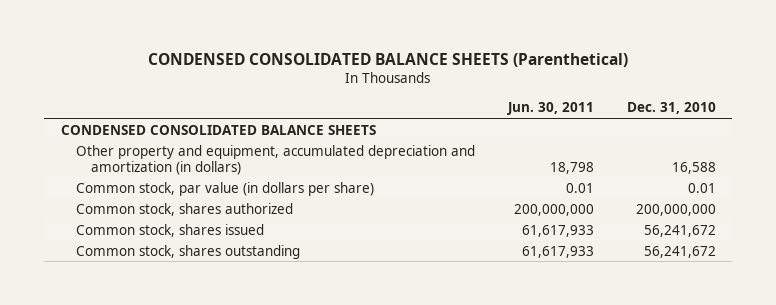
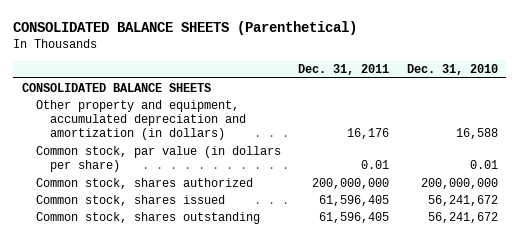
[148,53,629,68] CONDENSED CONSOLIDATED BALANCE SHEETS (Parenthetical) -> [12,20,357,35] CONSOLIDATED BALANCE SHEETS (Parenthetical)
[506,102,594,116] Jun. 30, 2011 -> none
none -> [298,64,390,76] Dec. 31, 2011
[60,124,376,135] CONDENSED CONSOLIDATED BALANCE SHEETS -> [21,82,211,92] CONSOLIDATED BALANCE SHEETS

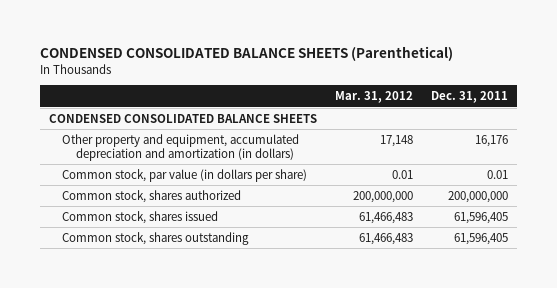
[12,20,357,35] CONSOLIDATED BALANCE SHEETS (Parenthetical) -> [39,45,453,61] CONDENSED CONSOLIDATED BALANCE SHEETS (Parenthetical)
[406,64,498,76] Dec. 31, 2010 -> none
none -> [334,91,413,104] Mar. 31, 2012
[21,82,211,92] CONSOLIDATED BALANCE SHEETS -> [48,113,317,123] CONDENSED CONSOLIDATED BALANCE SHEETS

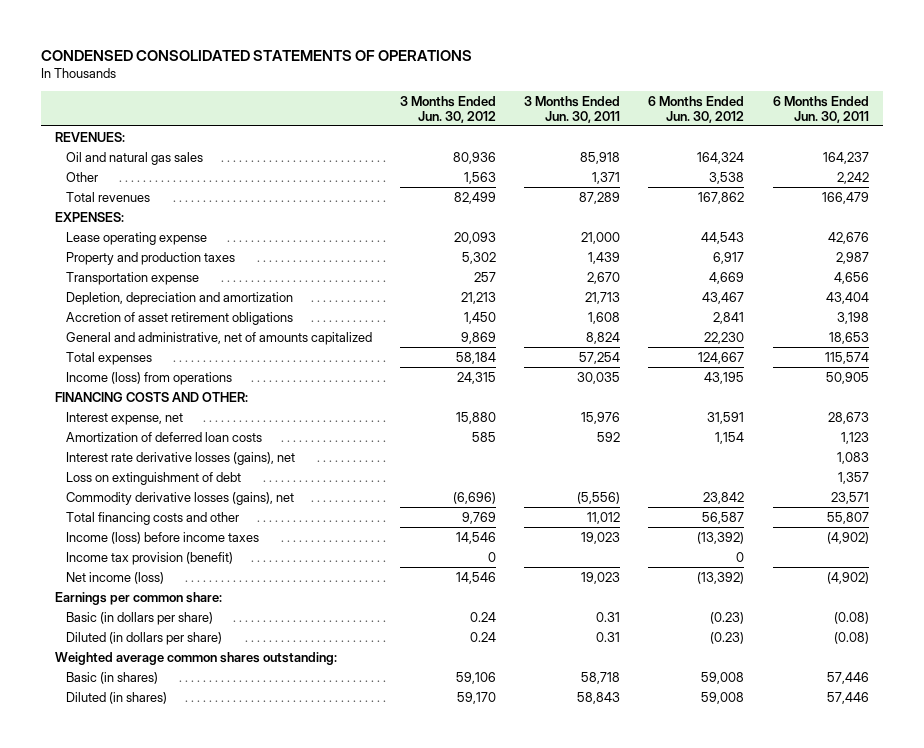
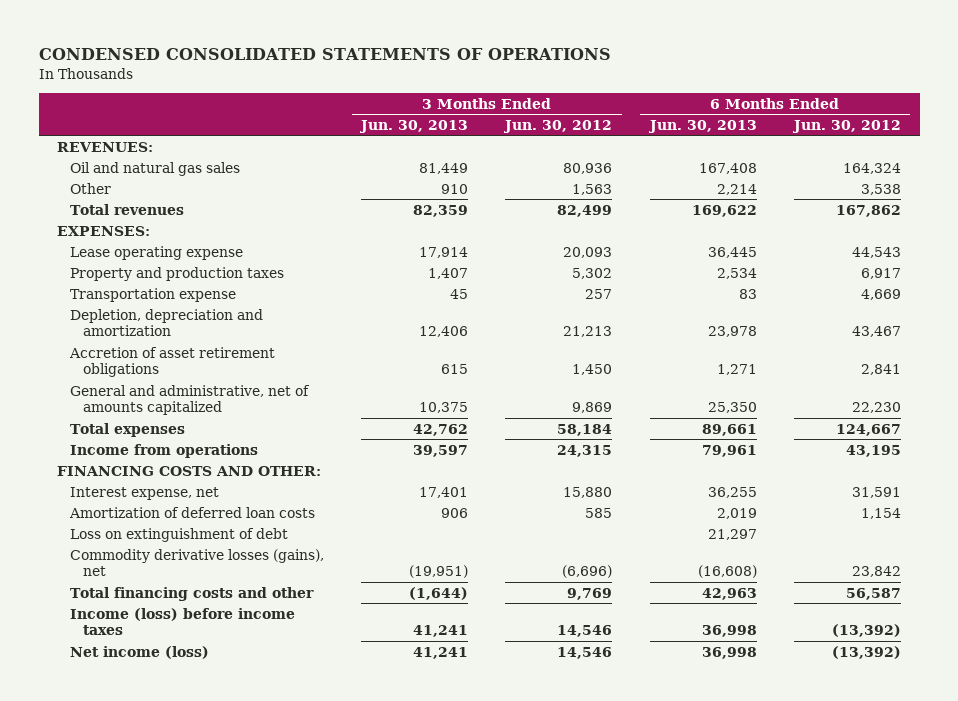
[524,95,621,123] 3 Months Ended Jun. 30, 2011 -> none
[772,95,869,123] 6 Months Ended Jun. 30, 2011 -> none
none -> [359,119,469,133] Jun. 30, 2013
none -> [647,119,757,133] Jun. 30, 2013
[65,371,232,385] Income (loss) from operations -> [69,443,258,458] Income from operations
[65,451,295,465] Interest rate derivative losses (gains), net -> none
[65,551,233,565] Income tax provision (benefit) -> none
[55,591,223,605] Earnings per common share: -> none
[65,611,213,625] Basic (in dollars per share) -> none
[65,631,222,645] Diluted (in dollars per share) -> none
[55,651,338,665] Weighted average common shares outstanding: -> none
[65,671,158,684] Basic (in shares) -> none
[65,691,167,704] Diluted (in shares) -> none

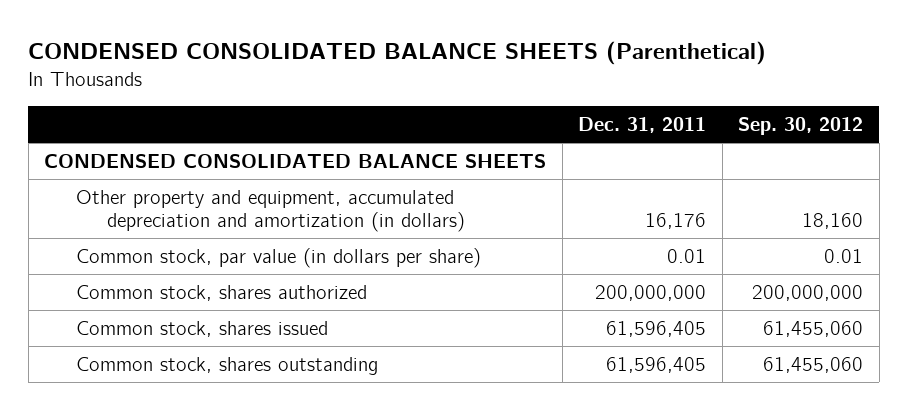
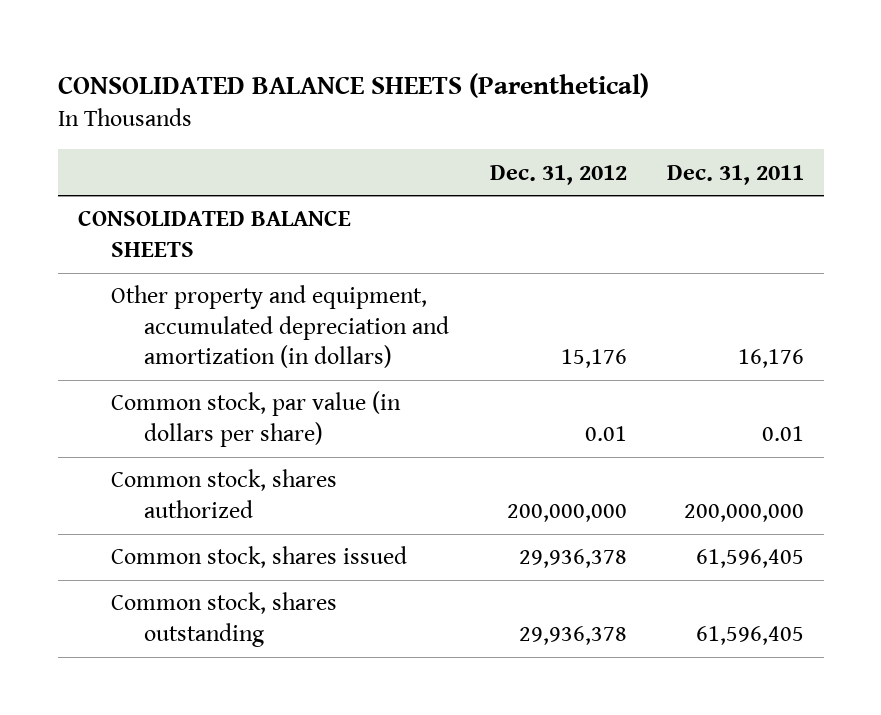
[28,41,767,66] CONDENSED CONSOLIDATED BALANCE SHEETS (Parenthetical) -> [57,73,649,99] CONSOLIDATED BALANCE SHEETS (Parenthetical)
[738,116,864,135] Sep. 30, 2012 -> none
none -> [489,164,627,185] Dec. 31, 2012
[44,153,547,168] CONDENSED CONSOLIDATED BALANCE SHEETS -> [77,211,351,257] CONSOLIDATED BALANCE SHEETS

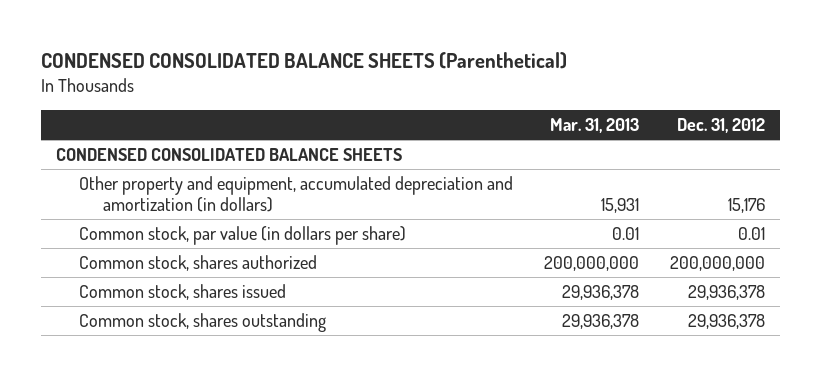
[57,73,649,99] CONSOLIDATED BALANCE SHEETS (Parenthetical) -> [40,52,567,70] CONDENSED CONSOLIDATED BALANCE SHEETS (Parenthetical)
[666,164,804,185] Dec. 31, 2011 -> none
none -> [549,118,639,134] Mar. 31, 2013
[77,211,351,257] CONSOLIDATED BALANCE SHEETS -> [56,148,403,162] CONDENSED CONSOLIDATED BALANCE SHEETS

